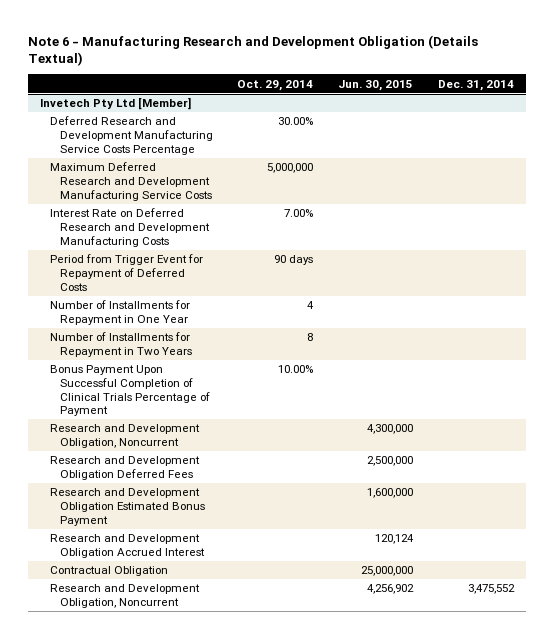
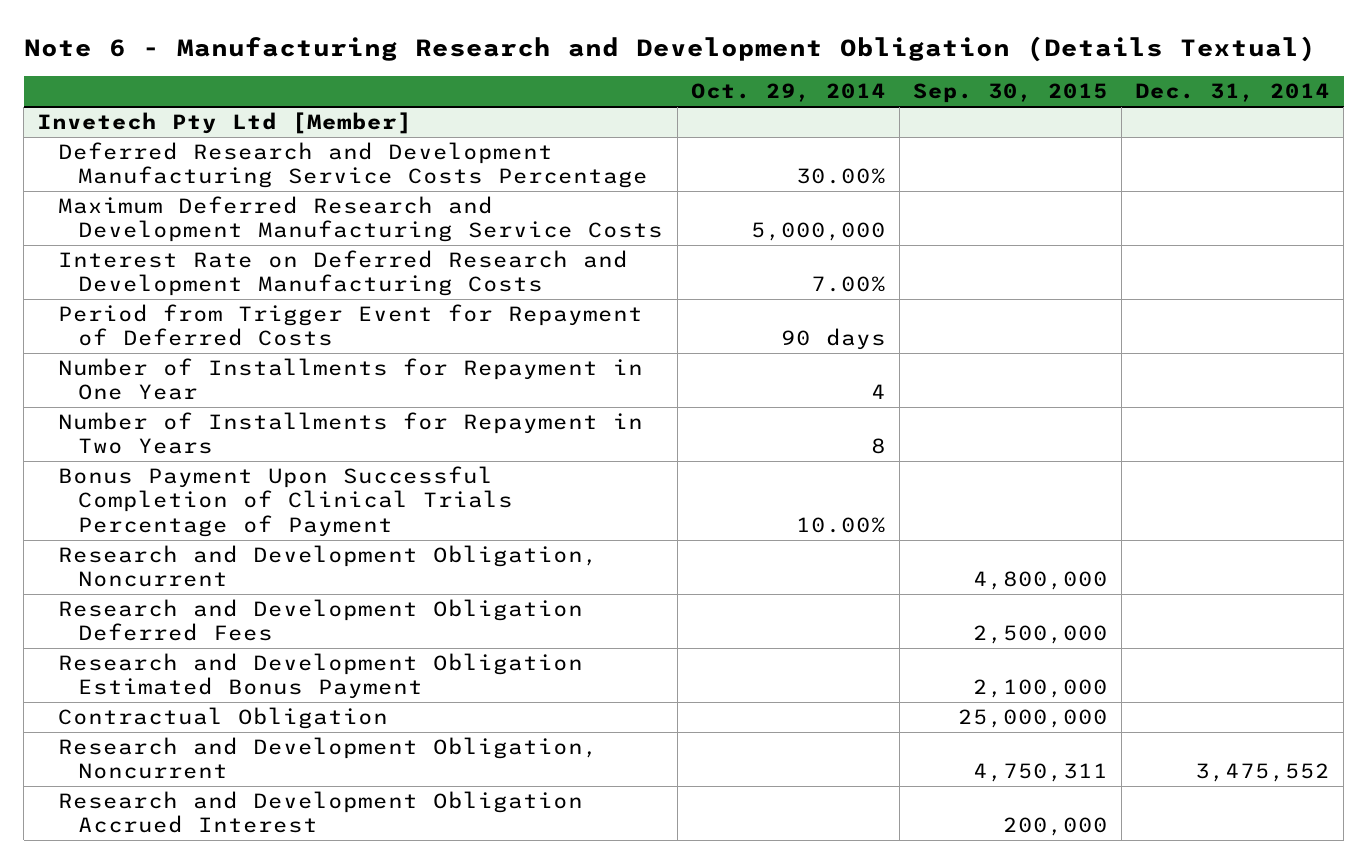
[338,79,414,91] Jun. 30, 2015 -> none
none -> [912,83,1108,104] Sep. 30, 2015
[50,534,205,558] Research and Development Obligation Accrued Interest -> [57,791,583,834] Research and Development Obligation Accrued Interest

